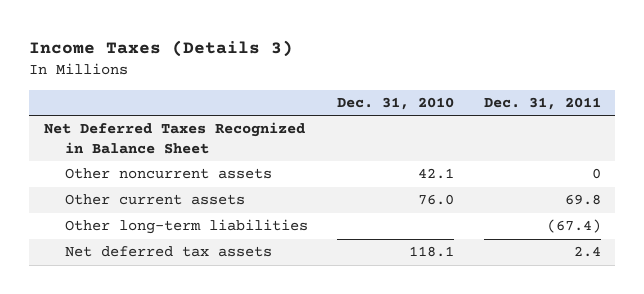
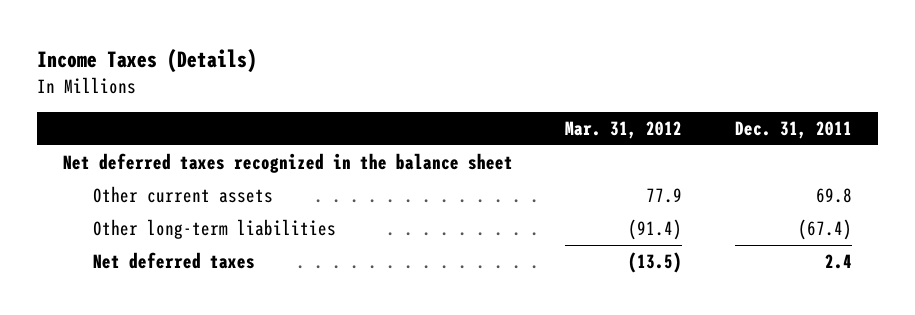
[29,40,294,58] Income Taxes (Details 3) -> [36,48,257,73] Income Taxes (Details)
[337,96,455,110] Dec. 31, 2010 -> none
none -> [565,121,683,140] Mar. 31, 2012
[65,168,273,180] Other noncurrent assets -> none
[43,122,305,154] Net Deferred Taxes Recognized in Balance Sheet -> [63,153,514,174] Net deferred taxes recognized in the balance sheet
[65,246,273,258] Net deferred tax assets -> [93,252,256,270] Net deferred taxes

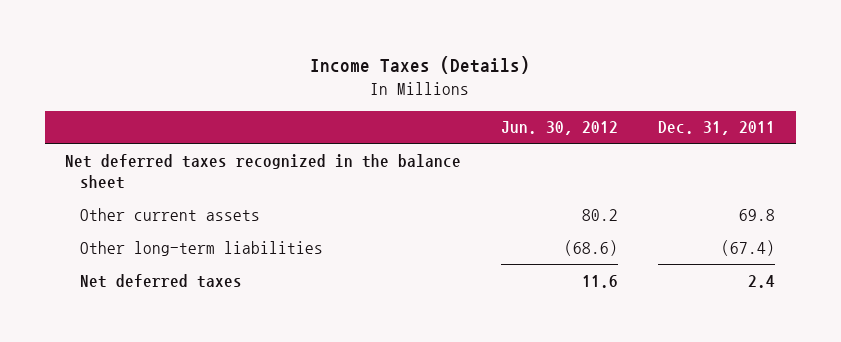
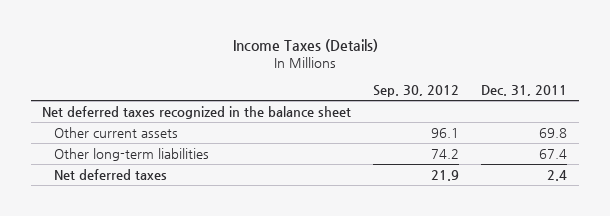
[501,121,619,136] Jun. 30, 2012 -> none
none -> [373,85,460,98] Sep. 30, 2012
[721,239,776,256] (67.4) -> [539,148,568,159] 67.4

